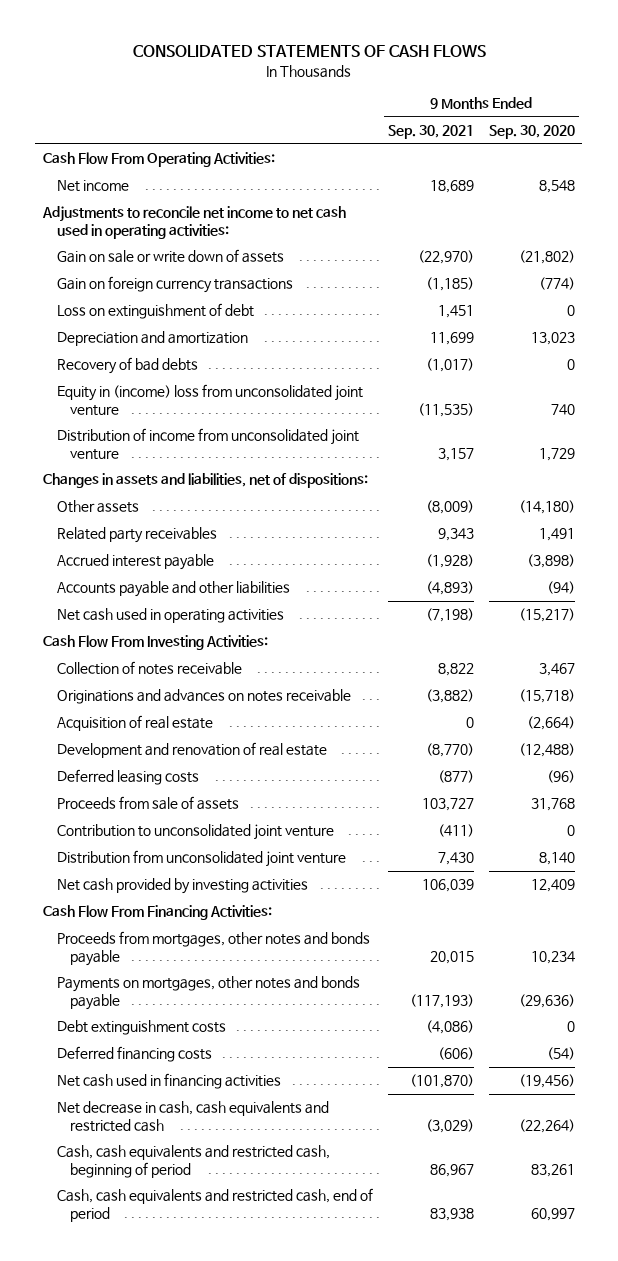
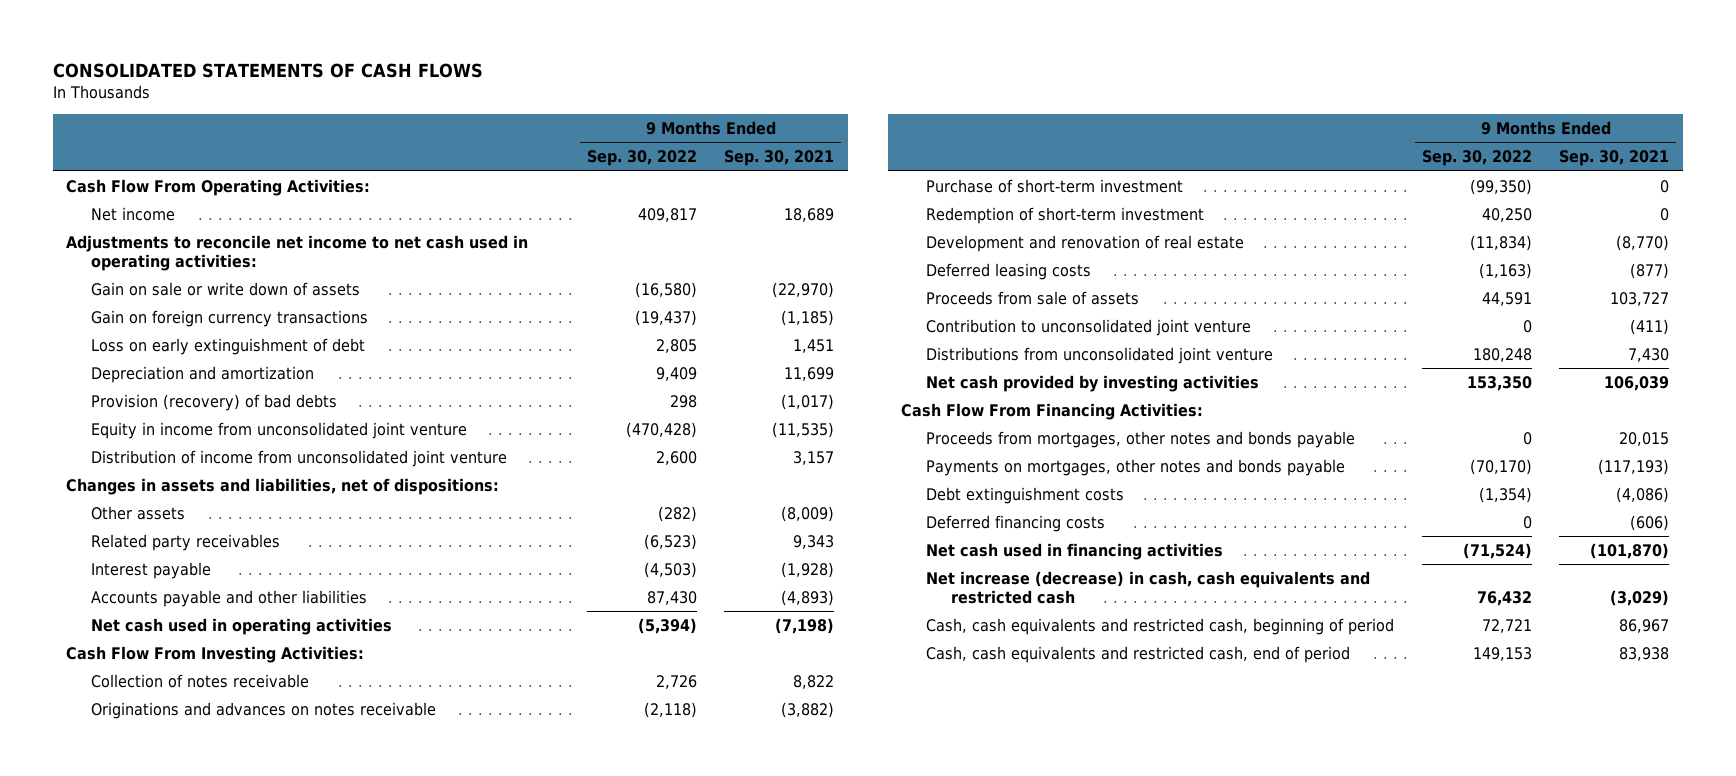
[488,125,575,140] Sep. 30, 2020 -> none
none -> [586,150,697,167] Sep. 30, 2022
[56,303,254,320] Loss on extinguishment of debt -> [91,337,366,355] Loss on early extinguishment of debt
[56,357,198,375] Recovery of bad debts -> [91,393,338,411] Provision (recovery) of bad debts
[56,384,363,416] Equity in (income) loss from unconsolidated joint venture -> [91,421,468,439] Equity in income from unconsolidated joint venture
[56,554,214,571] Accrued interest payable -> [91,561,212,579] Interest payable
[56,715,213,732] Acquisition of real estate -> none
none -> [926,178,1184,193] Purchase of short-term investment
none -> [926,206,1205,224] Redemption of short-term investment
[56,850,346,868] Distribution from unconsolidated joint venture -> [926,346,1274,364] Distributions from unconsolidated joint venture
[56,1101,329,1132] Net decrease in cash, cash equivalents and restricted cash -> [926,570,1371,605] Net increase (decrease) in cash, cash equivalents and restricted cash

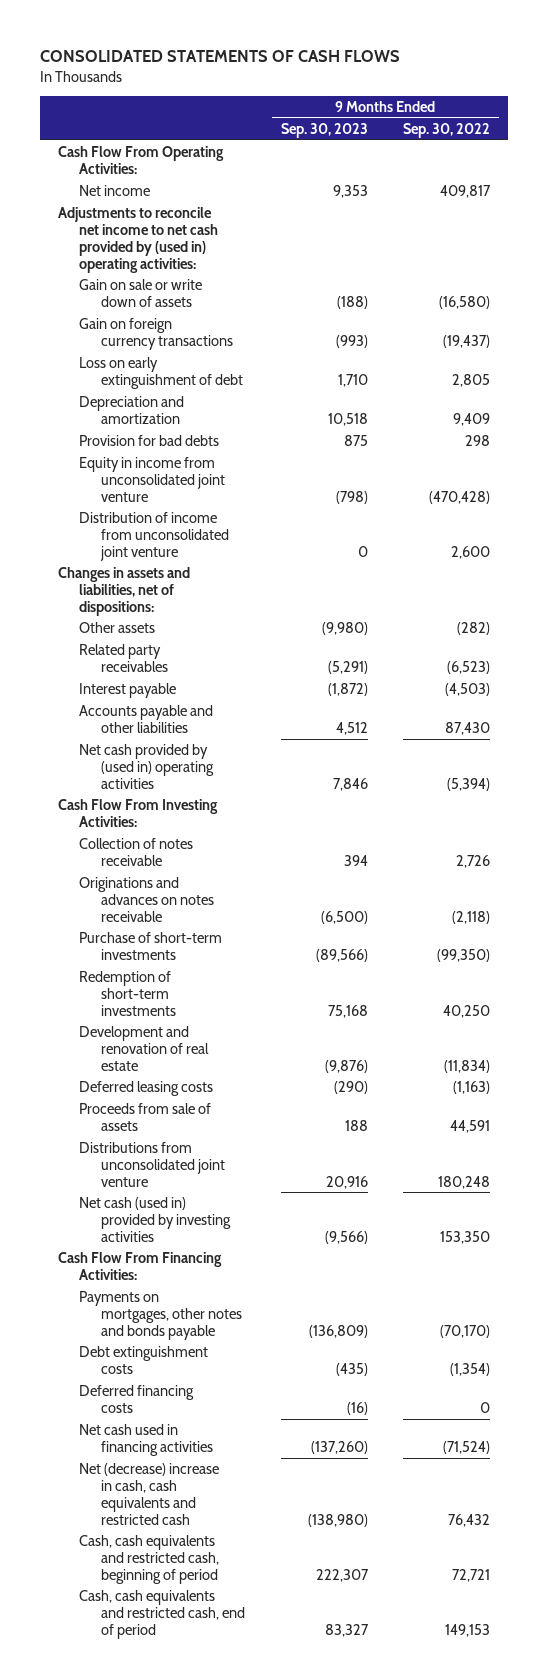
[724,150,835,167] Sep. 30, 2021 -> none
none -> [280,122,368,138] Sep. 30, 2023
[66,234,529,272] Adjustments to reconcile net income to net cash used in operating activities: -> [57,206,219,273] Adjustments to reconcile net income to net cash provided by (used in) operating activities:
[91,393,338,411] Provision (recovery) of bad debts -> [79,434,220,446] Provision for bad debts
[91,617,393,635] Net cash used in operating activities -> [79,743,215,789] Net cash provided by (used in) operating activities
[926,178,1184,193] Purchase of short-term investment -> [79,931,223,960] Purchase of short-term investments
[926,206,1205,224] Redemption of short-term investment -> [79,970,177,1016] Redemption of short-term investments
[926,318,1252,336] Contribution to unconsolidated joint venture -> none
[926,374,1260,392] Net cash provided by investing activities -> [79,1196,232,1242] Net cash (used in) provided by investing activities
[926,430,1356,448] Proceeds from mortgages, other notes and bonds payable -> none
[926,570,1371,605] Net increase (decrease) in cash, cash equivalents and restricted cash -> [79,1462,220,1525] Net (decrease) increase in cash, cash equivalents and restricted cash

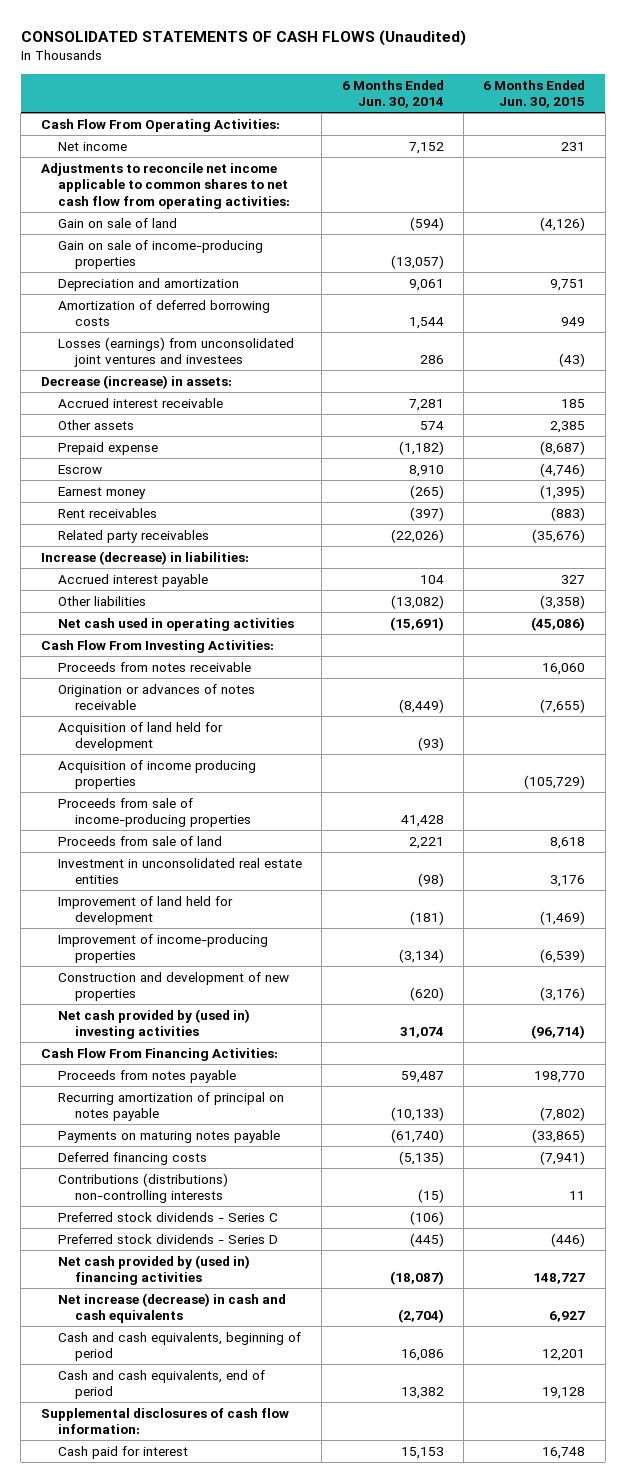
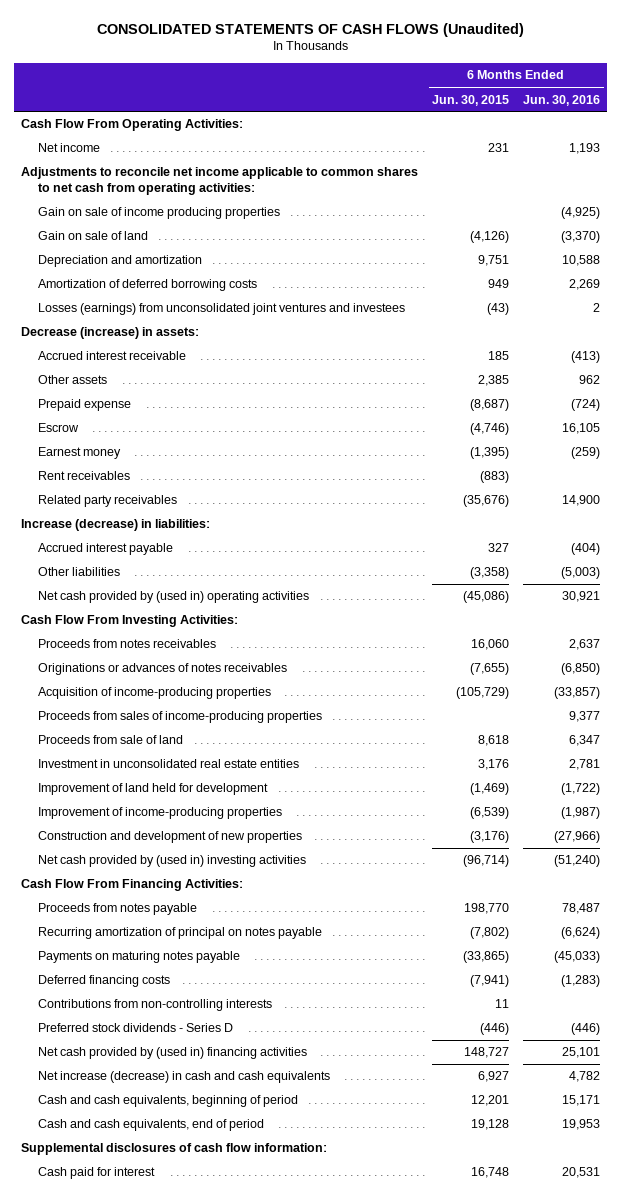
[341,79,444,109] 6 Months Ended Jun. 30, 2014 -> none
none -> [523,94,601,106] Jun. 30, 2016
[40,162,291,209] Adjustments to reconcile net income applicable to common shares to net cash flow from operating activities: -> [21,167,419,196] Adjustments to reconcile net income applicable to common shares to net cash from operating activities:
none -> [37,207,280,220] Gain on sale of income producing properties
[58,239,264,270] Gain on sale of income-producing properties -> none
[58,617,295,631] Net cash used in operating activities -> [37,591,309,604] Net cash provided by (used in) operating activities
[58,721,224,752] Acquisition of land held for development -> none
[58,661,252,672] Proceeds from notes receivable -> [37,639,216,649] Proceeds from notes receivables
[58,683,256,711] Origination or advances of notes receivable -> [37,663,287,676] Originations or advances of notes receivables
[58,759,257,790] Acquisition of income producing properties -> [37,687,271,700] Acquisition of income-producing properties
[58,797,252,828] Proceeds from sale of income-producing properties -> [37,711,322,724] Proceeds from sales of income-producing properties
[58,1211,279,1222] Preferred stock dividends - Series C -> none
[58,1172,229,1204] Contributions (distributions) non-controlling interests -> [37,999,272,1012] Contributions from non-controlling interests

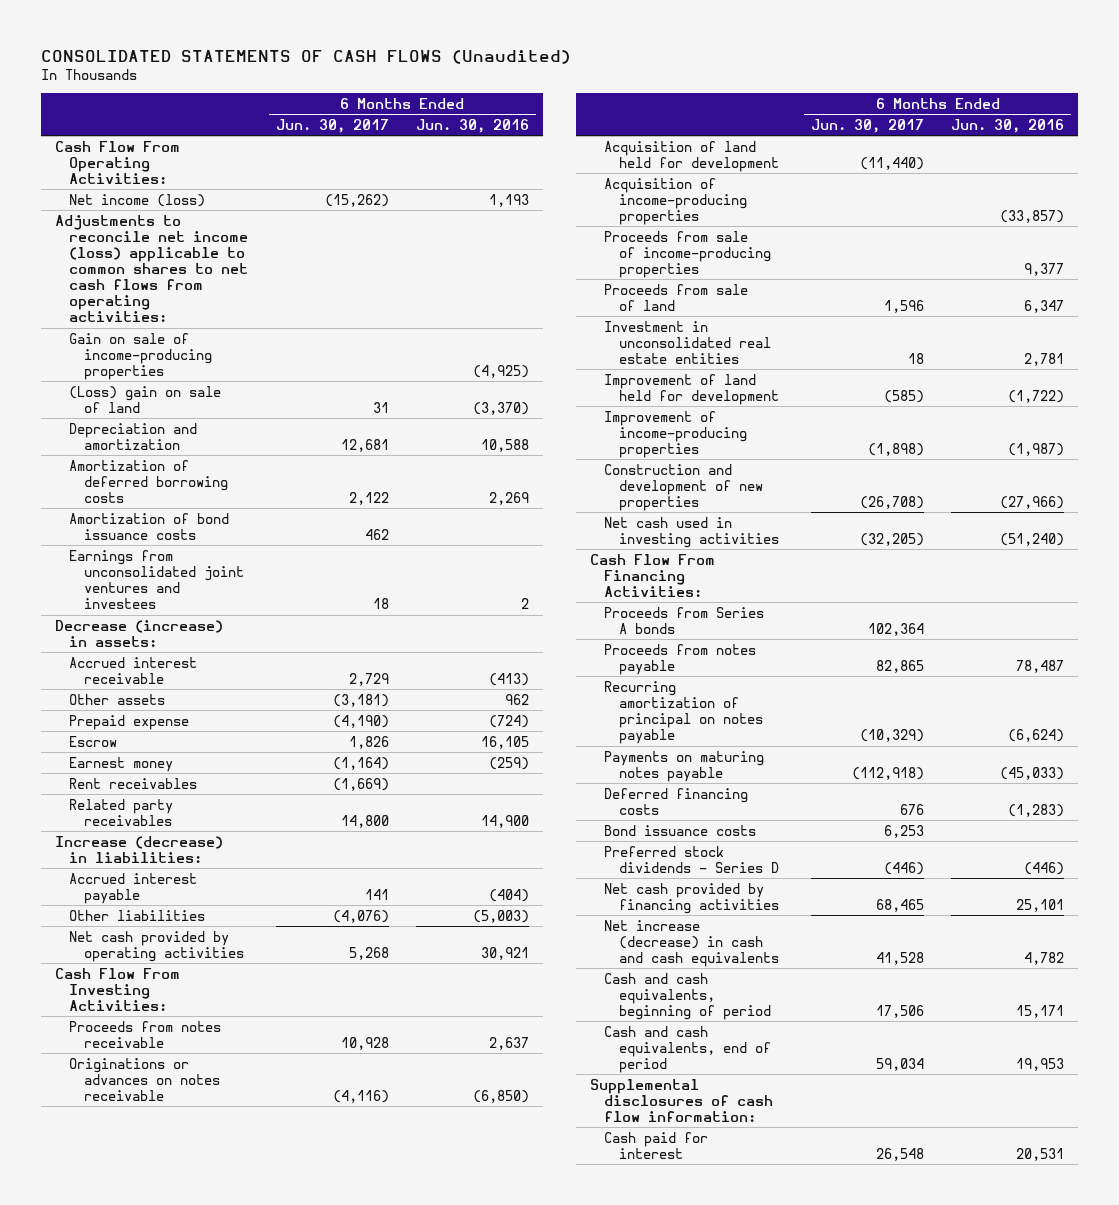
[432,94,510,106] Jun. 30, 2015 -> none
none -> [275,118,389,133] Jun. 30, 2017
[37,143,100,153] Net income -> [69,193,206,207] Net income (loss)
[21,167,419,196] Adjustments to reconcile net income applicable to common shares to net cash from operating activities: -> [54,214,249,323] Adjustments to reconcile net income (loss) applicable to common shares to net cash flows from operating activities:
[37,207,280,220] Gain on sale of income producing properties -> [69,332,212,380] Gain on sale of income-producing properties
[37,231,148,241] Gain on sale of land -> [69,385,222,413] (Loss) gain on sale of land
none -> [69,512,230,540] Amortization of bond issuance costs
[37,303,405,316] Losses (earnings) from unconsolidated joint ventures and investees -> [69,549,244,609] Earnings from unconsolidated joint ventures and investees
[37,591,309,604] Net cash provided by (used in) operating activities -> [69,930,244,962] Net cash provided by operating activities
[37,639,216,649] Proceeds from notes receivables -> [69,1020,222,1048] Proceeds from notes receivable
[37,663,287,676] Originations or advances of notes receivables -> [69,1057,220,1101] Originations or advances on notes receivable
none -> [604,140,779,172] Acquisition of land held for development
[37,711,322,724] Proceeds from sales of income-producing properties -> [604,230,771,278] Proceeds from sale of income-producing properties
[37,855,306,868] Net cash provided by (used in) investing activities -> [604,516,779,548] Net cash used in investing activities
none -> [604,606,765,634] Proceeds from Series A bonds
[37,999,272,1012] Contributions from non-controlling interests -> none
none -> [604,824,757,836] Bond issuance costs
[37,1047,307,1060] Net cash provided by (used in) financing activities -> [604,882,779,914] Net cash provided by financing activities

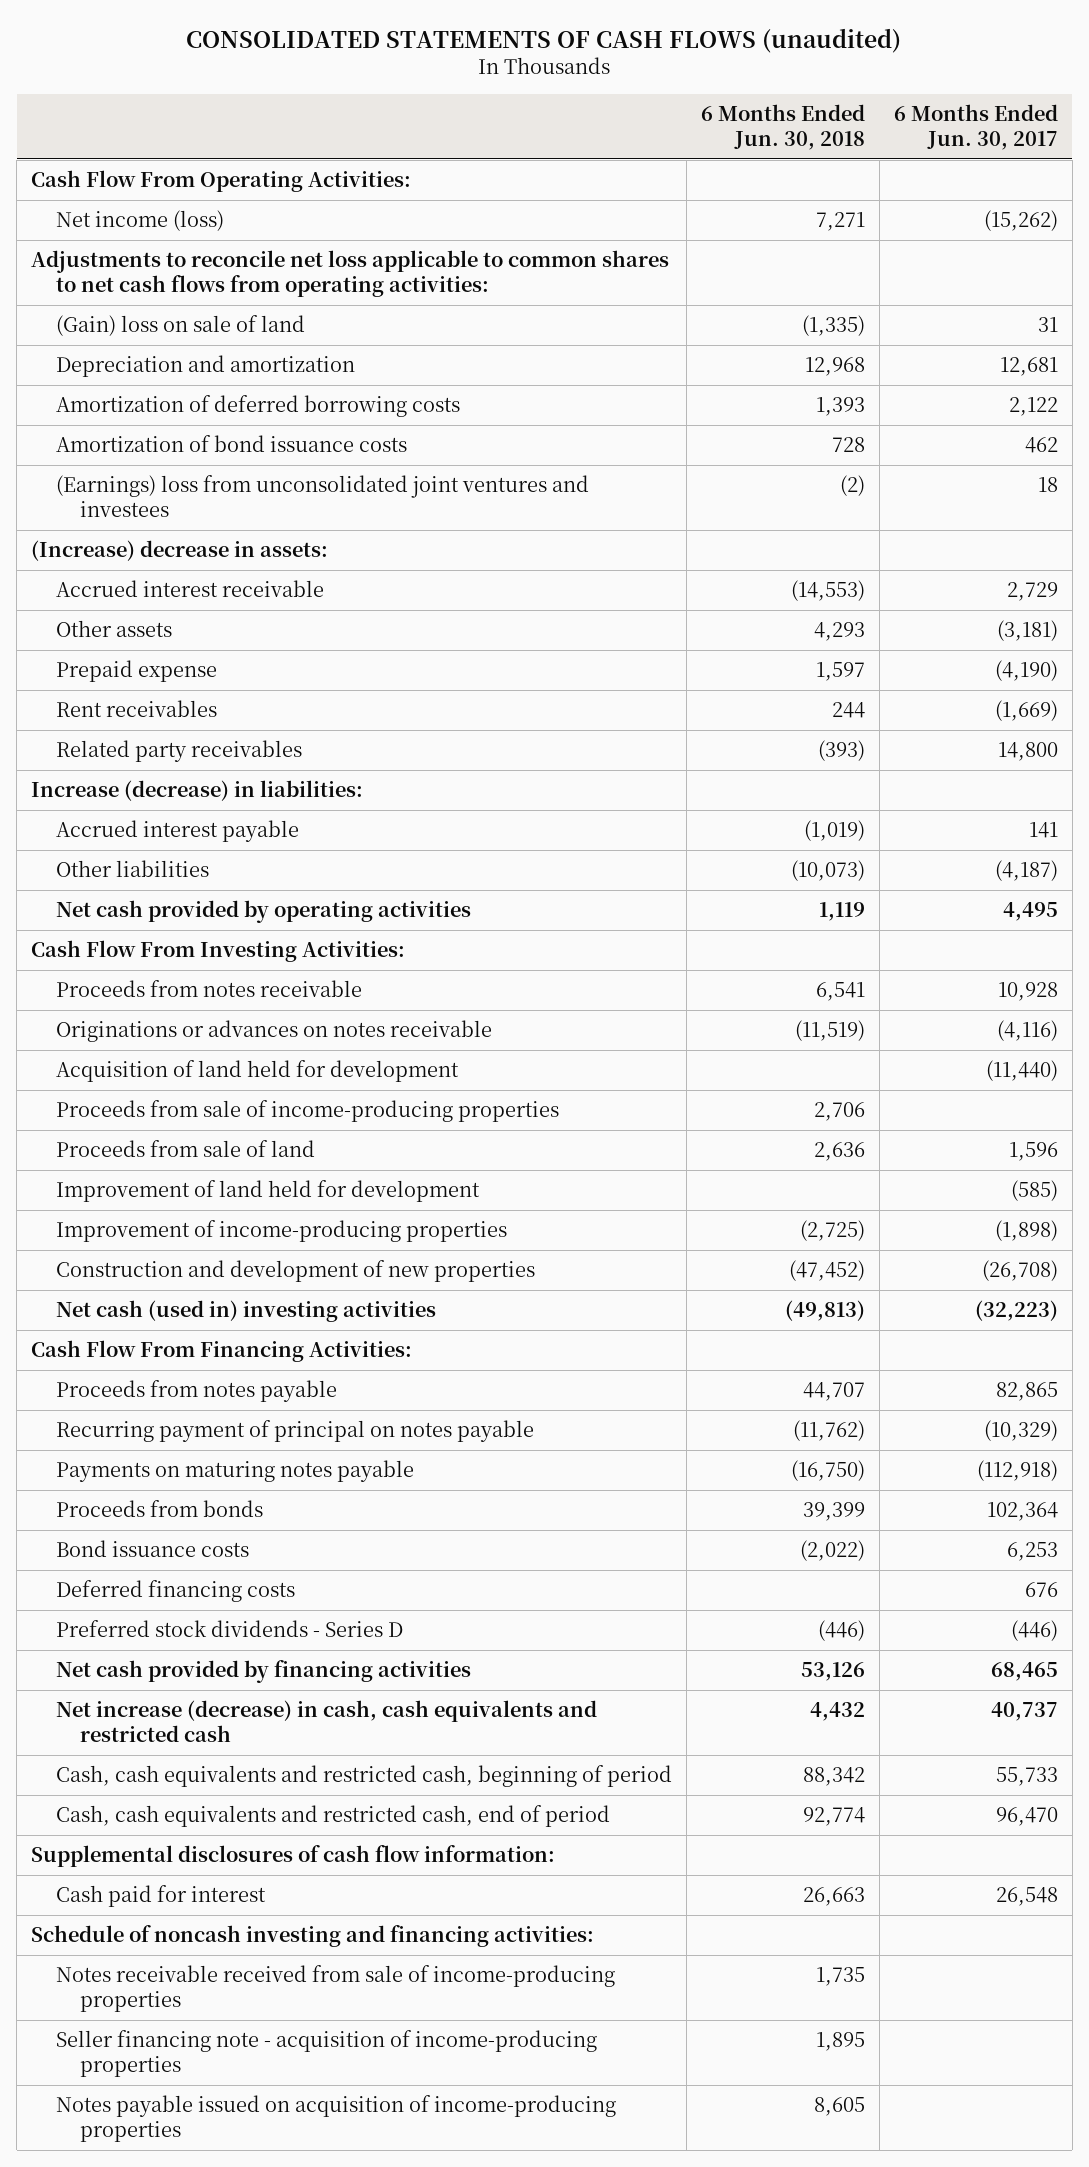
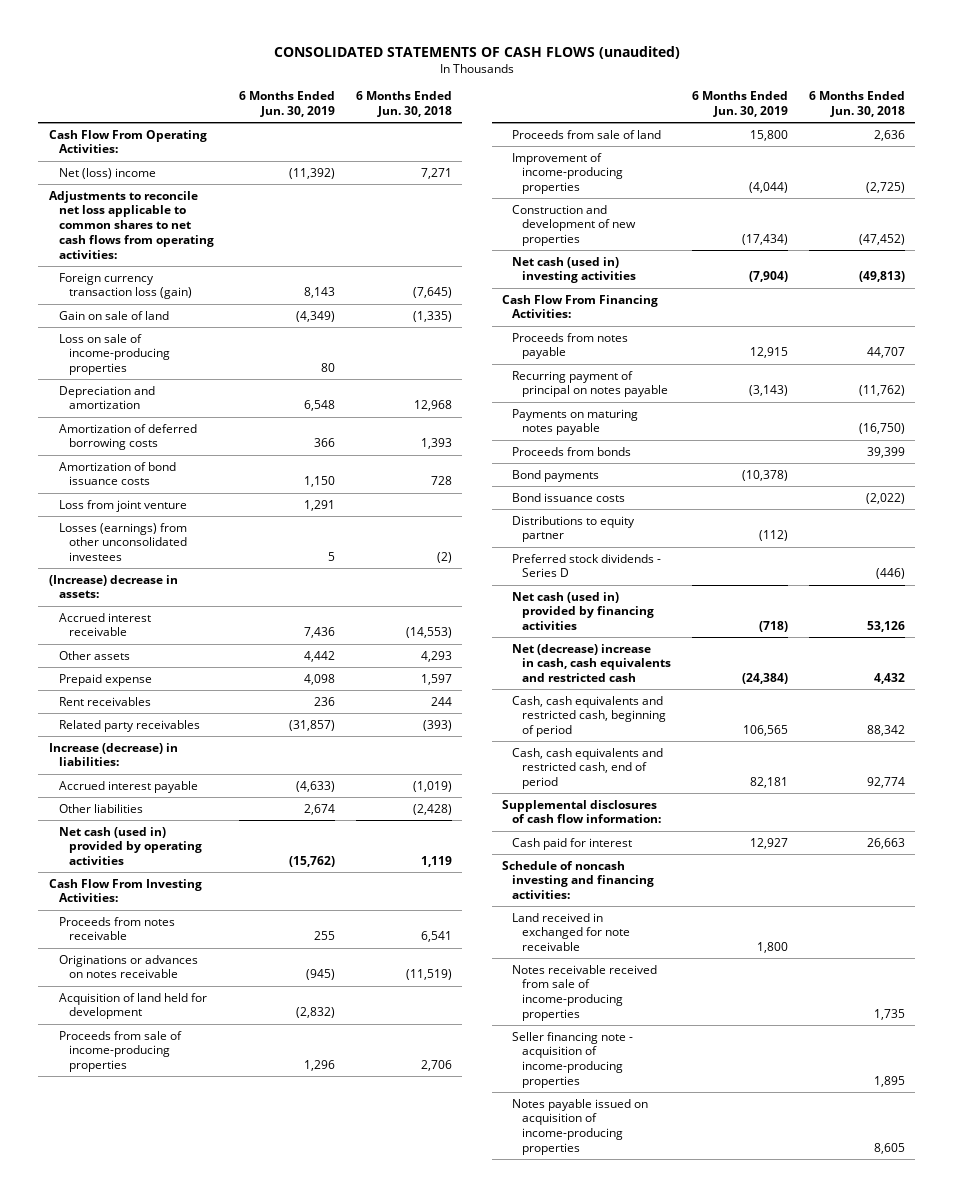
[893,104,1058,151] 6 Months Ended Jun. 30, 2017 -> none
none -> [238,91,335,118] 6 Months Ended Jun. 30, 2019
[55,210,224,232] Net income (loss) -> [58,167,156,179] Net (loss) income
none -> [58,272,192,300] Foreign currency transaction loss (gain)
[55,315,305,337] (Gain) loss on sale of land -> [58,310,169,320] Gain on sale of land
none -> [58,333,170,376] Loss on sale of income-producing properties
none -> [58,499,187,512] Loss from joint venture
[55,475,589,517] (Earnings) loss from unconsolidated joint ventures and investees -> [58,522,187,562] Losses (earnings) from other unconsolidated investees
[790,860,865,882] (10,073) -> [412,803,452,815] (2,428)
[55,900,471,924] Net cash provided by operating activities -> [58,826,202,866] Net cash (used in) provided by operating activities
[55,1180,480,1203] Improvement of land held for development -> none
none -> [512,469,600,482] Bond payments
[55,1580,295,1603] Deferred financing costs -> none
none -> [512,515,636,543] Distributions to equity partner
[55,1660,471,1684] Net cash provided by financing activities -> [512,591,655,631] Net cash (used in) provided by financing activities
[55,1700,597,1742] Net increase (decrease) in cash, cash equivalents and restricted cash -> [512,643,672,683] Net (decrease) increase in cash, cash equivalents and restricted cash
none -> [512,912,631,952] Land received in exchanged for note receivable

